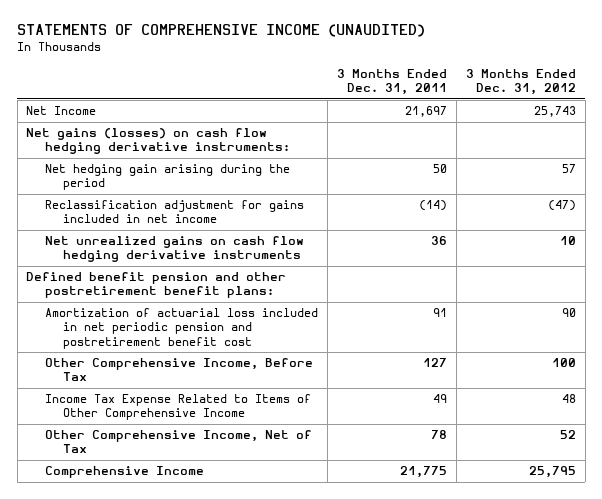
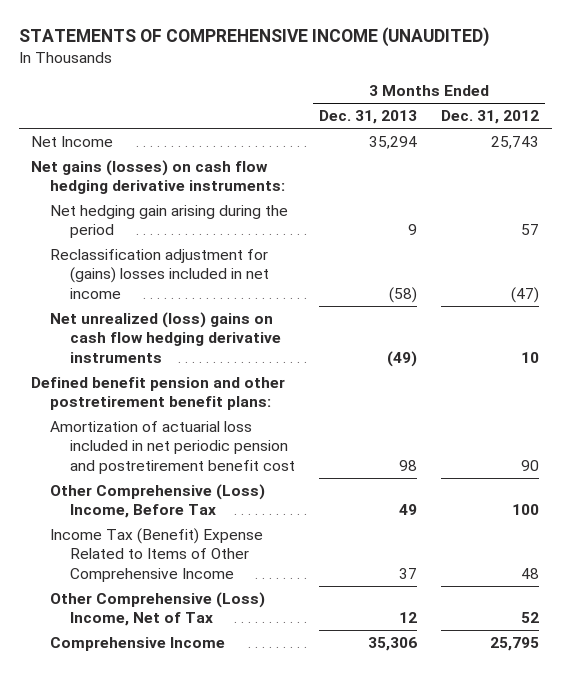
[336,69,447,96] 3 Months Ended Dec. 31, 2011 -> none
none -> [319,110,418,125] Dec. 31, 2013
[44,200,304,224] Reclassification adjustment for gains included in net income -> [50,248,269,299] Reclassification adjustment for (gains) losses included in net income
[44,236,304,263] Net unrealized gains on cash flow hedging derivative instruments -> [50,311,281,363] Net unrealized (loss) gains on cash flow hedging derivative instruments
[44,358,313,382] Other Comprehensive Income, Before Tax -> [50,483,266,519] Other Comprehensive (Loss) Income, Before Tax
[44,394,311,421] Income Tax Expense Related to Items of Other Comprehensive Income -> [50,527,264,582] Income Tax (Benefit) Expense Related to Items of Other Comprehensive Income
[44,430,312,454] Other Comprehensive Income, Net of Tax -> [50,591,266,627] Other Comprehensive (Loss) Income, Net of Tax

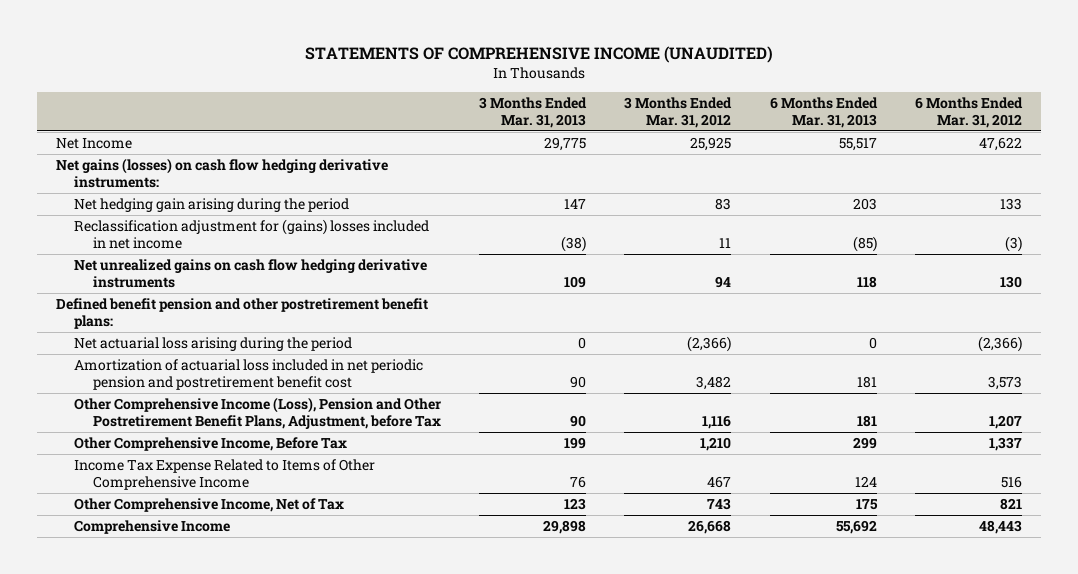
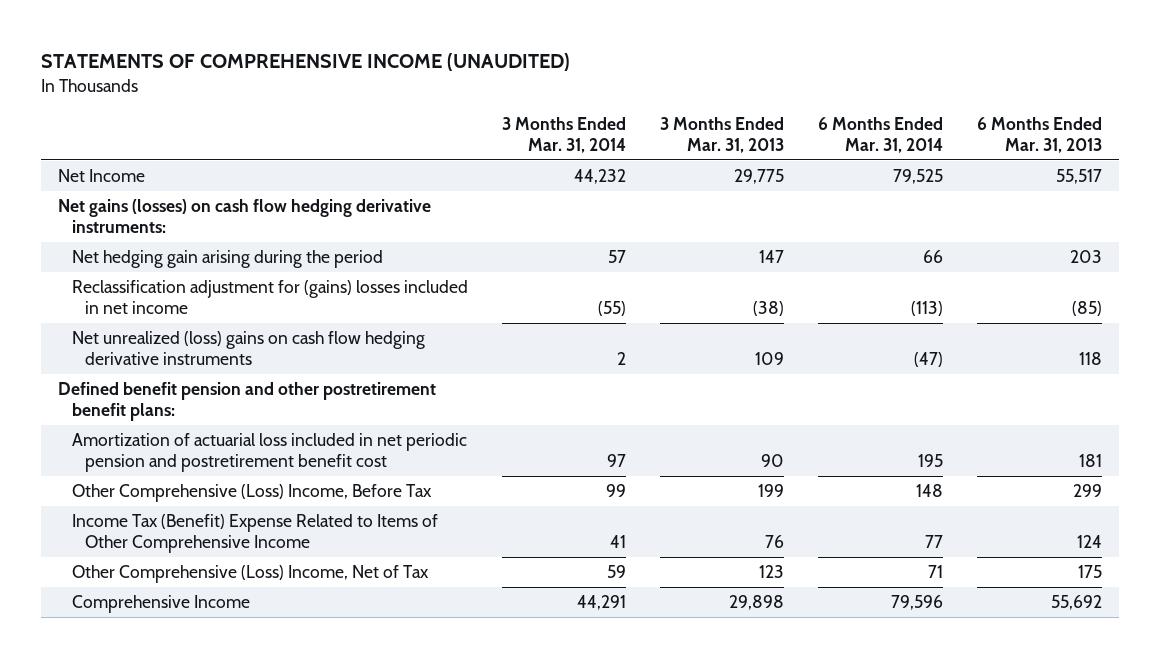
[624,96,733,128] 3 Months Ended Mar. 31, 2012 -> none
[914,96,1023,128] 6 Months Ended Mar. 31, 2012 -> none
none -> [501,117,626,153] 3 Months Ended Mar. 31, 2014
none -> [817,117,943,153] 6 Months Ended Mar. 31, 2014
[74,258,428,288] Net unrealized gains on cash flow hedging derivative instruments -> [71,331,425,365] Net unrealized (loss) gains on cash flow hedging derivative instruments
[74,336,353,351] Net actuarial loss arising during the period -> none
[74,396,442,429] Other Comprehensive Income (Loss), Pension and Other Postretirement Benefit Plans, Adjustment, before Tax -> none
[74,436,348,451] Other Comprehensive Income, Before Tax -> [71,484,432,503] Other Comprehensive (Loss) Income, Before Tax
[74,458,376,490] Income Tax Expense Related to Items of Other Comprehensive Income -> [71,514,438,553] Income Tax (Benefit) Expense Related to Items of Other Comprehensive Income
[74,497,345,512] Other Comprehensive Income, Net of Tax -> [71,565,429,584] Other Comprehensive (Loss) Income, Net of Tax

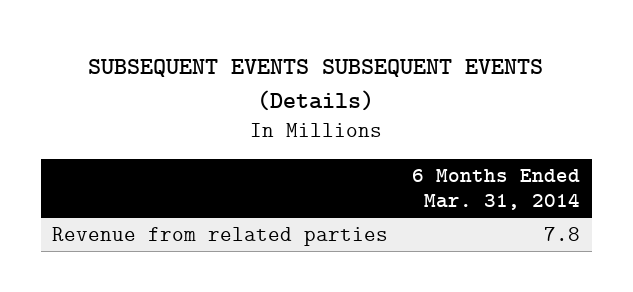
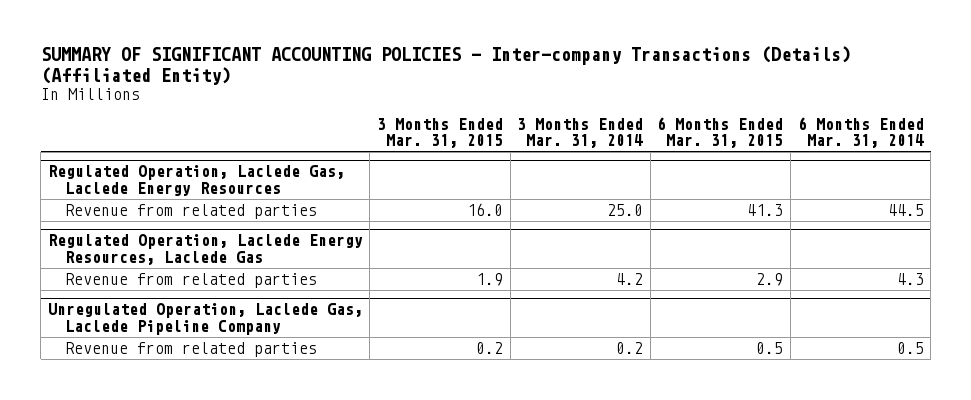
[88,59,544,111] SUBSEQUENT EVENTS SUBSEQUENT EVENTS (Details) -> [40,46,851,85] SUMMARY OF SIGNIFICANT ACCOUNTING POLICIES - Inter-company Transactions (Details) (Affiliated Entity)
none -> [377,117,504,149] 3 Months Ended Mar. 31, 2015
none -> [517,117,644,149] 3 Months Ended Mar. 31, 2014
none -> [657,116,784,149] 6 Months Ended Mar. 31, 2015
none -> [47,165,345,196] Regulated Operation, Laclede Gas, Laclede Energy Resources
[544,227,581,242] 7.8 -> [887,203,924,216] 44.5
none -> [47,234,363,265] Regulated Operation, Laclede Energy Resources, Laclede Gas
none -> [64,272,317,288] Revenue from related parties
none -> [47,303,363,335] Unregulated Operation, Laclede Gas, Laclede Pipeline Company
none -> [64,341,317,357] Revenue from related parties

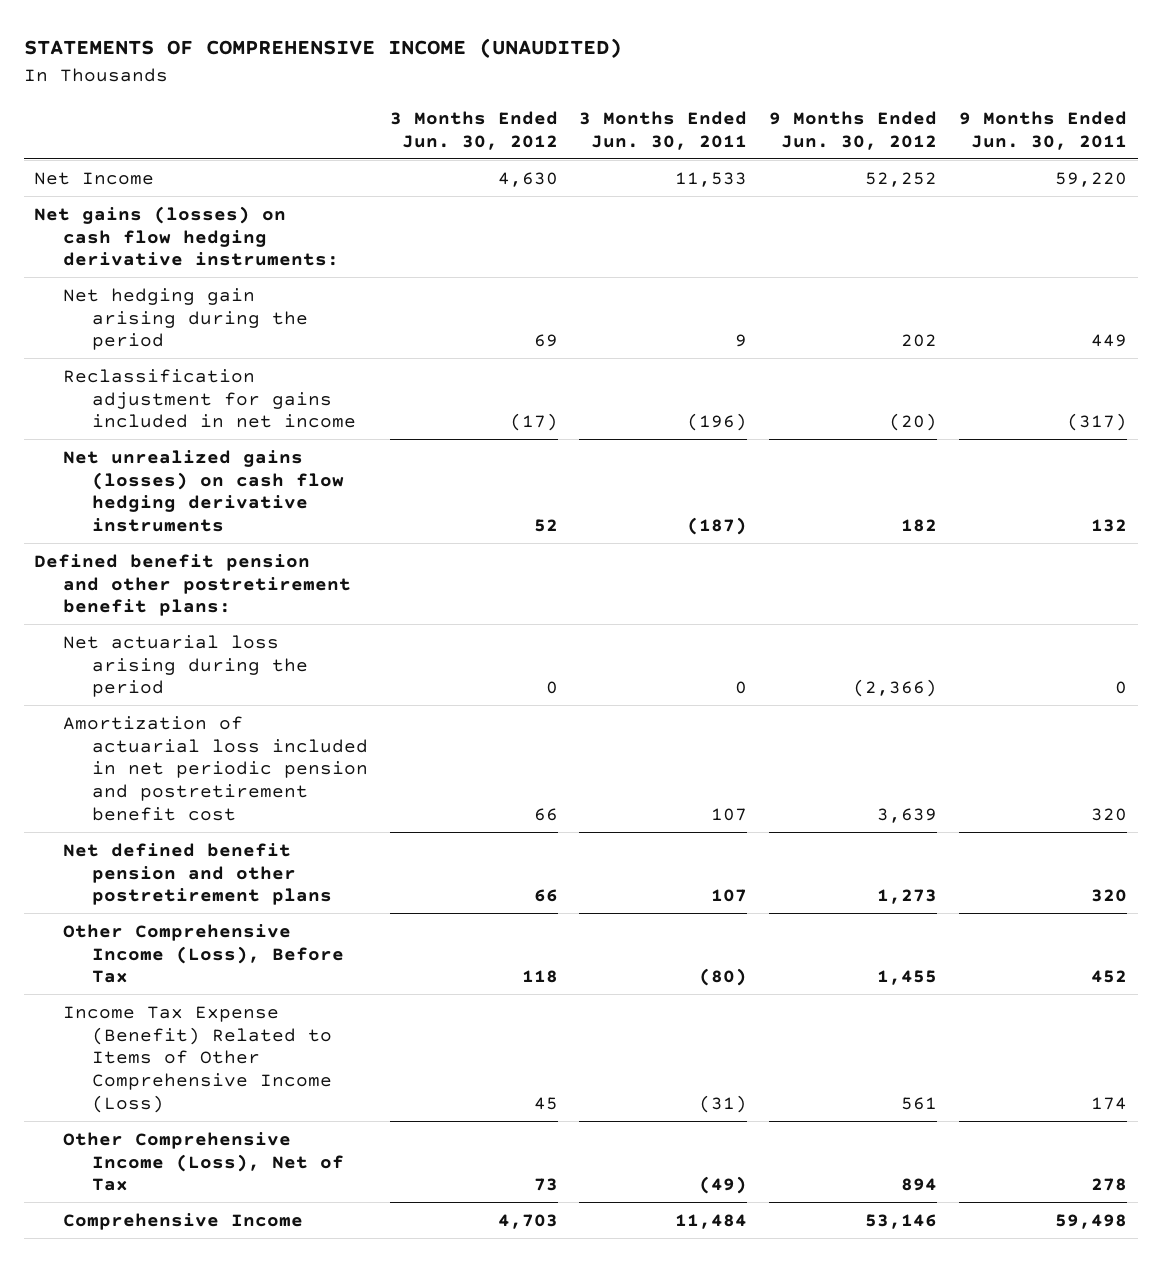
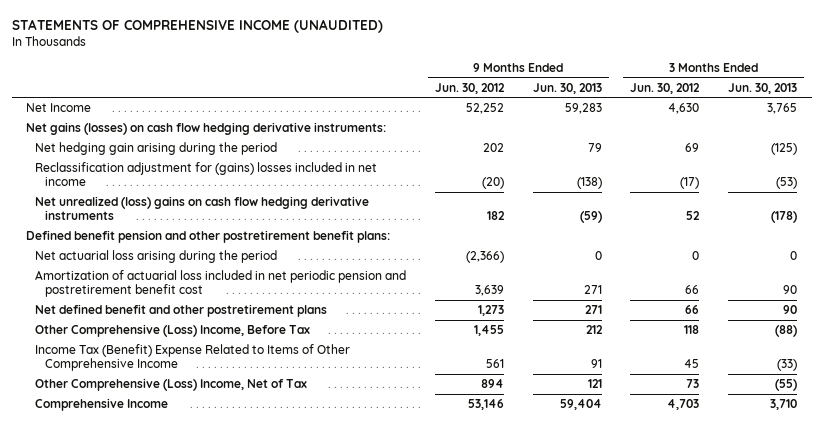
[579,110,748,150] 3 Months Ended Jun. 30, 2011 -> none
[958,110,1127,150] 9 Months Ended Jun. 30, 2011 -> none
none -> [532,82,602,94] Jun. 30, 2013
none -> [728,82,798,94] Jun. 30, 2013
[63,368,357,429] Reclassification adjustment for gains included in net income -> [35,162,378,187] Reclassification adjustment for (gains) losses included in net income
[63,449,345,533] Net unrealized gains (losses) on cash flow hedging derivative instruments -> [35,196,370,221] Net unrealized (loss) gains on cash flow hedging derivative instruments
[63,842,333,906] Net defined benefit pension and other postretirement plans -> [35,304,328,318] Net defined benefit and other postretirement plans
[63,923,345,984] Other Comprehensive Income (Loss), Before Tax -> [35,324,311,338] Other Comprehensive (Loss) Income, Before Tax
[63,1005,333,1114] Income Tax Expense (Benefit) Related to Items of Other Comprehensive Income (Loss) -> [35,344,351,372] Income Tax (Benefit) Expense Related to Items of Other Comprehensive Income
[63,1131,345,1192] Other Comprehensive Income (Loss), Net of Tax -> [35,378,308,392] Other Comprehensive (Loss) Income, Net of Tax

